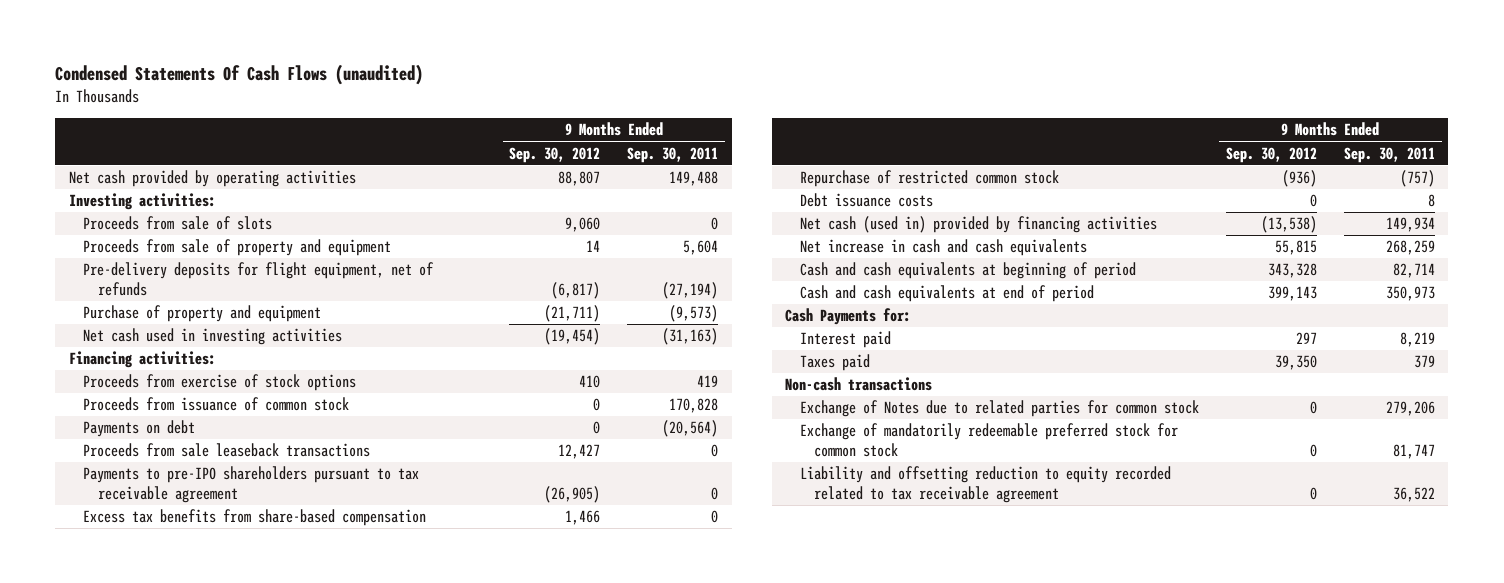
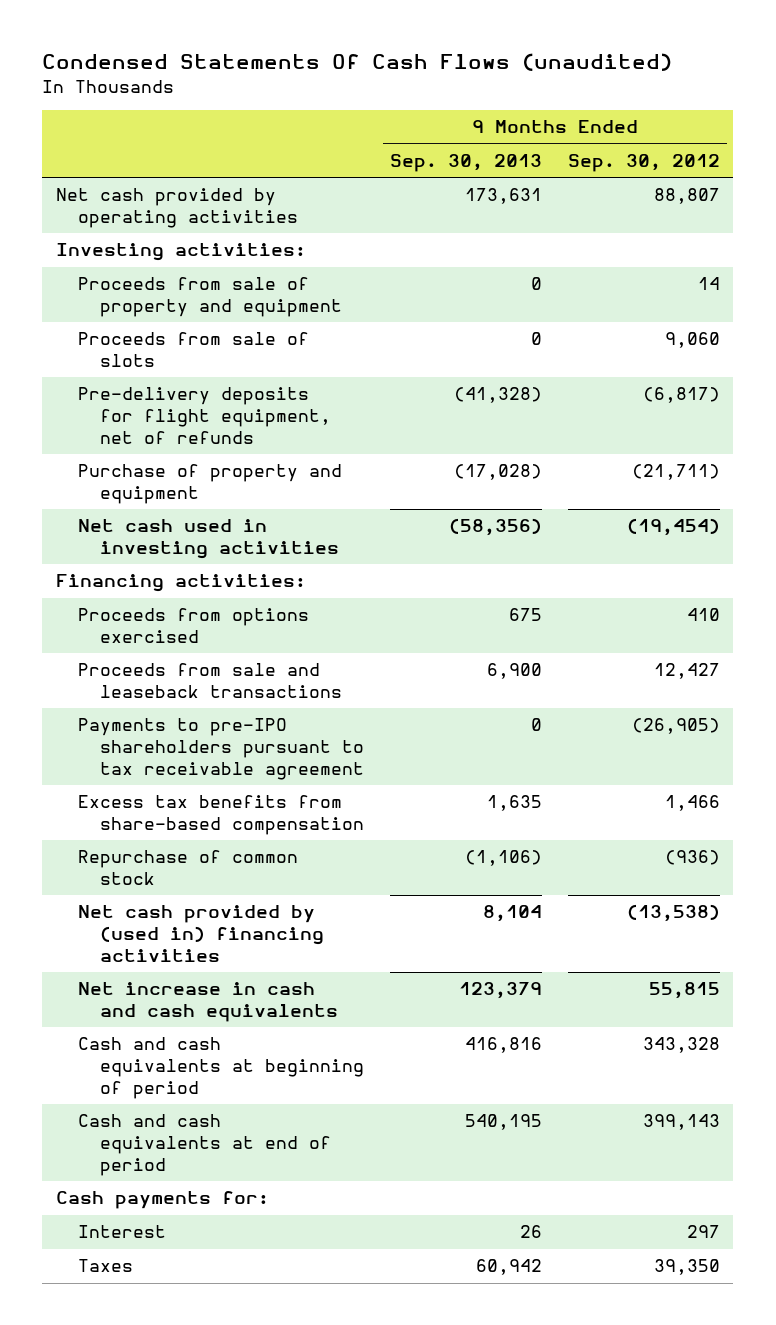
[627,146,719,163] Sep. 30, 2011 -> none
none -> [389,154,542,173] Sep. 30, 2013
[83,216,273,231] Proceeds from sale of slots -> [77,332,309,368] Proceeds from sale of slots
[83,397,350,412] Proceeds from issuance of common stock -> none
[83,420,196,438] Payments on debt -> none
[83,374,357,392] Proceeds from exercise of stock options -> [77,608,309,644] Proceeds from options exercised
[83,443,371,458] Proceeds from sale leaseback transactions -> [77,663,342,699] Proceeds from sale and leaseback transactions
[799,193,933,208] Debt issuance costs -> none
[799,170,1059,188] Repurchase of restricted common stock -> [77,850,298,886] Repurchase of common stock
[799,216,1157,234] Net cash (used in) provided by financing activities -> [77,905,324,962] Net cash provided by (used in) financing activities
[785,377,933,392] Non-cash transactions -> none
[799,400,1199,418] Exchange of Notes due to related parties for common stock -> none
[799,423,1178,457] Exchange of mandatorily redeemable preferred stock for common stock -> none
[799,466,1171,503] Liability and offsetting reduction to equity recorded related to tax receivable agreement -> none
[785,308,912,326] Cash Payments for: -> [55,1191,269,1210] Cash payments for:
[799,331,891,349] Interest paid -> [77,1225,166,1239] Interest
[799,354,870,372] Taxes paid -> [77,1259,133,1273] Taxes

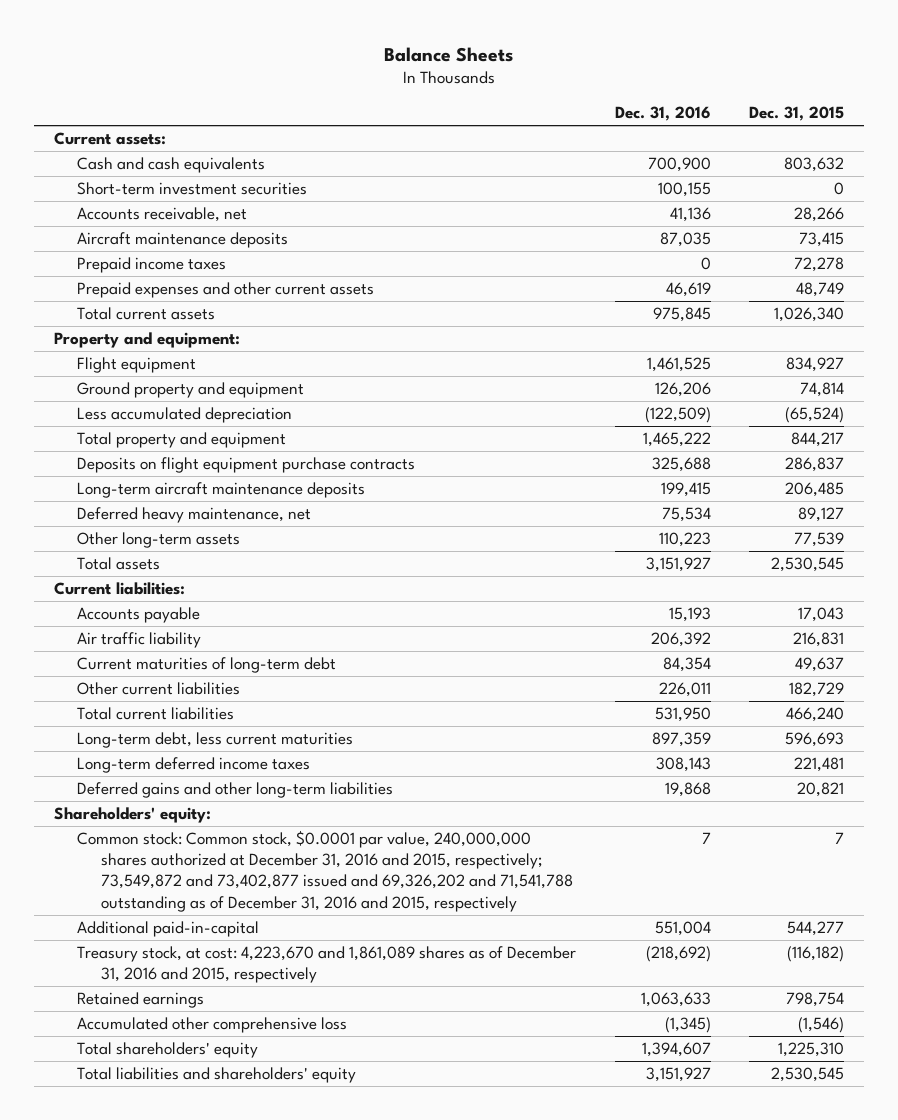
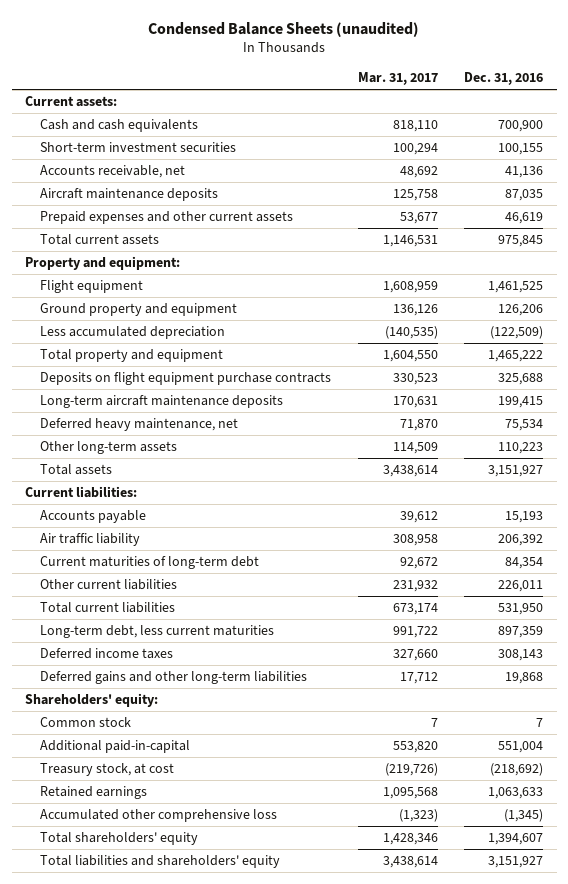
[384,46,514,62] Balance Sheets -> [148,21,420,37] Condensed Balance Sheets (unaudited)
[749,106,845,122] Dec. 31, 2015 -> none
none -> [357,72,438,86] Mar. 31, 2017
[77,257,227,274] Prepaid income taxes -> none
[77,757,311,774] Long-term deferred income taxes -> [40,647,174,659] Deferred income taxes
[77,830,574,912] Common stock: Common stock, $0.0001 par value, 240,000,000 shares authorized at December 31, 2016 and 2015, respectively; 73,549,872 and 73,402,877 issued and 69,326,202 and 71,541,788 outstanding as of December 31, 2016 and 2015, respectively -> [40,716,132,727] Common stock
[77,946,577,984] Treasury stock, at cost: 4,223,670 and 1,861,089 shares as of December 31, 2016 and 2015, respectively -> [40,762,175,776] Treasury stock, at cost

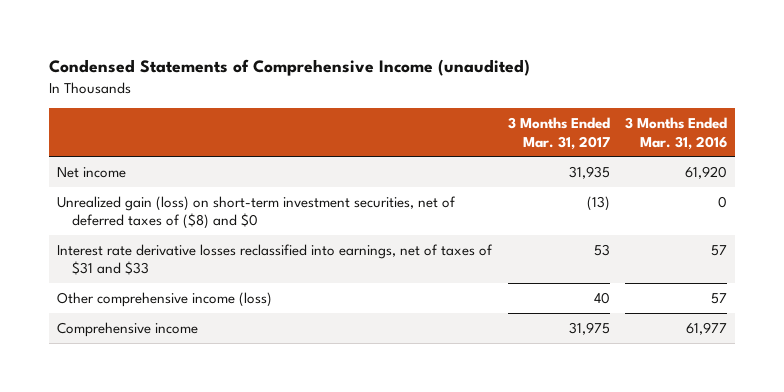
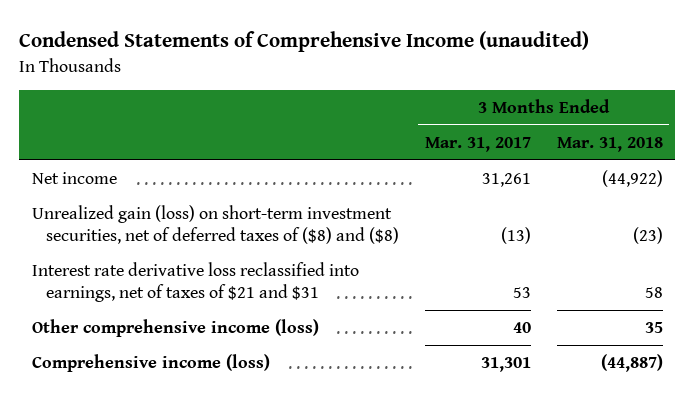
[625,117,728,150] 3 Months Ended Mar. 31, 2016 -> none
none -> [556,136,663,152] Mar. 31, 2018
[568,165,610,179] 31,935 -> [481,173,531,188] 31,261
[56,195,456,230] Unrealized gain (loss) on short-term investment securities, net of deferred taxes of ($8) and $0 -> [31,205,400,245] Unrealized gain (loss) on short-term investment securities, net of deferred taxes of ($8) and ($8)
[56,243,493,276] Interest rate derivative losses reclassified into earnings, net of taxes of $31 and $33 -> [31,262,359,303] Interest rate derivative loss reclassified into earnings, net of taxes of $21 and $31
[56,321,198,337] Comprehensive income -> [31,354,270,373] Comprehensive income (loss)
[568,321,610,335] 31,975 -> [480,357,531,373] 31,301

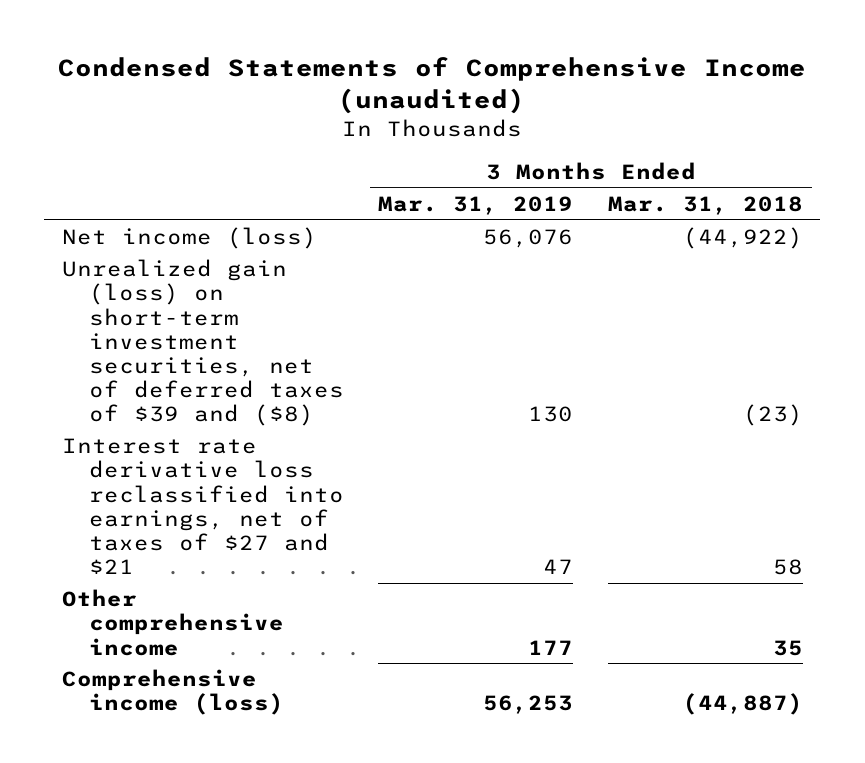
[424,136,531,152] Mar. 31, 2017 -> none
none -> [378,195,574,215] Mar. 31, 2019
[31,172,117,185] Net income -> [61,227,317,250] Net income (loss)
[31,205,400,245] Unrealized gain (loss) on short-term investment securities, net of deferred taxes of ($8) and ($8) -> [61,259,344,427] Unrealized gain (loss) on short-term investment securities, net of deferred taxes of $39 and ($8)
[31,262,359,303] Interest rate derivative loss reclassified into earnings, net of taxes of $21 and $31 -> [61,438,344,575] Interest rate derivative loss reclassified into earnings, net of taxes of $27 and $21
[31,319,319,338] Other comprehensive income (loss) -> [61,589,284,656] Other comprehensive income

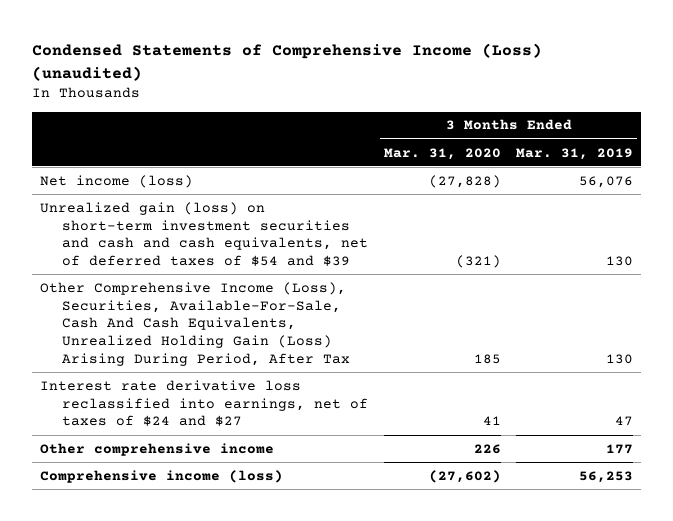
[58,57,807,114] Condensed Statements of Comprehensive Income (unaudited) -> [32,42,543,81] Condensed Statements of Comprehensive Income (Loss) (unaudited)
[608,195,804,215] Mar. 31, 2018 -> none
none -> [383,147,501,160] Mar. 31, 2020
[61,259,344,427] Unrealized gain (loss) on short-term investment securities, net of deferred taxes of $39 and ($8) -> [40,201,369,267] Unrealized gain (loss) on short-term investment securities and cash and cash equivalents, net of deferred taxes of $54 and $39
none -> [40,281,351,366] Other Comprehensive Income (Loss), Securities, Available-For-Sale, Cash And Cash Equivalents, Unrealized Holding Gain (Loss) Arising During Period, After Tax
[61,438,344,575] Interest rate derivative loss reclassified into earnings, net of taxes of $27 and $21 -> [40,379,369,427] Interest rate derivative loss reclassified into earnings, net of taxes of $24 and $27

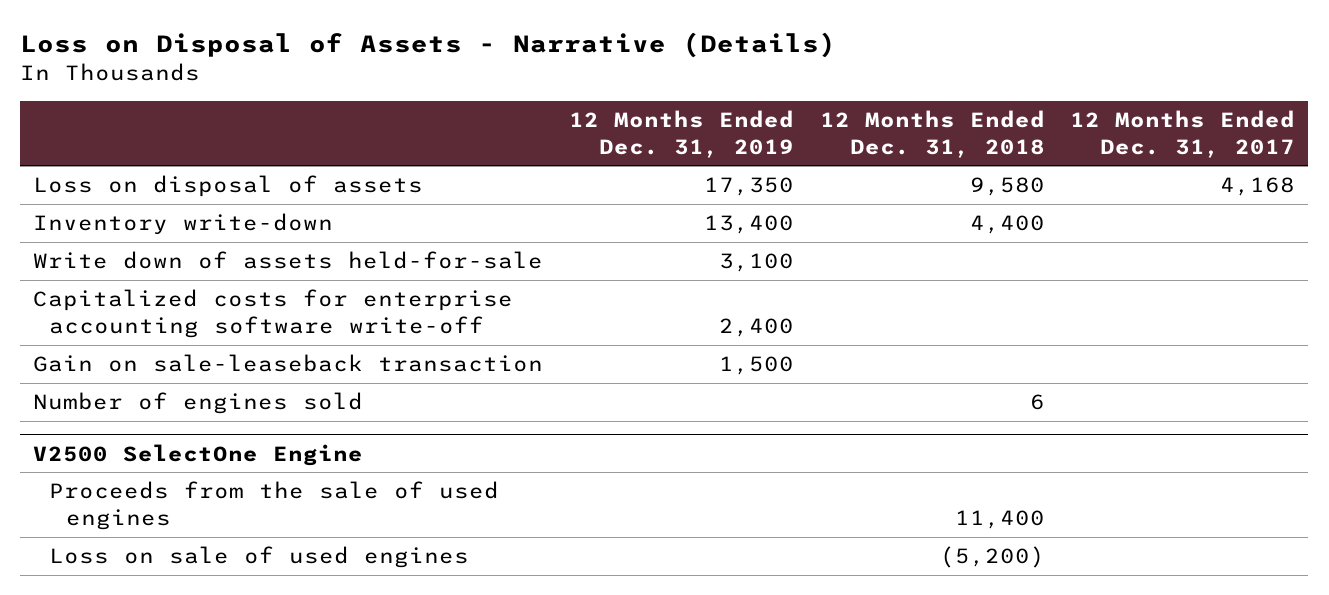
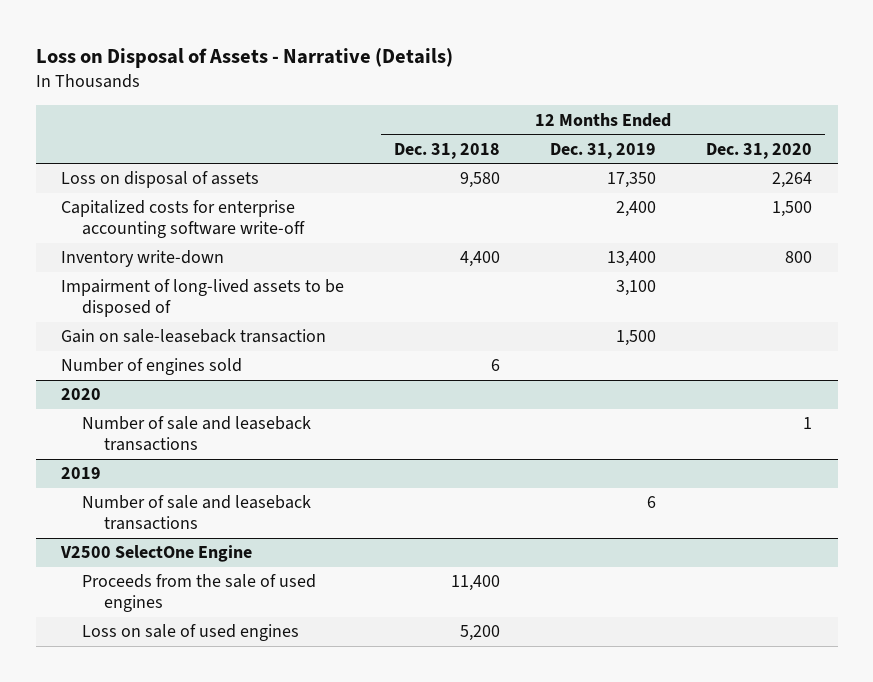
[1070,109,1296,158] 12 Months Ended Dec. 31, 2017 -> none
none -> [706,142,813,159] Dec. 31, 2020
[33,251,544,270] Write down of assets held-for-sale -> none
[33,213,334,236] Inventory write-down -> [60,250,224,268] Inventory write-down
none -> [60,279,344,318] Impairment of long-lived assets to be disposed of
none -> [60,388,101,401] 2020
none -> [82,416,312,452] Number of sale and leaseback transactions
none -> [60,467,101,480] 2019
none -> [82,495,312,531] Number of sale and leaseback transactions
[939,546,1045,569] (5,200) -> [459,625,500,642] 5,200

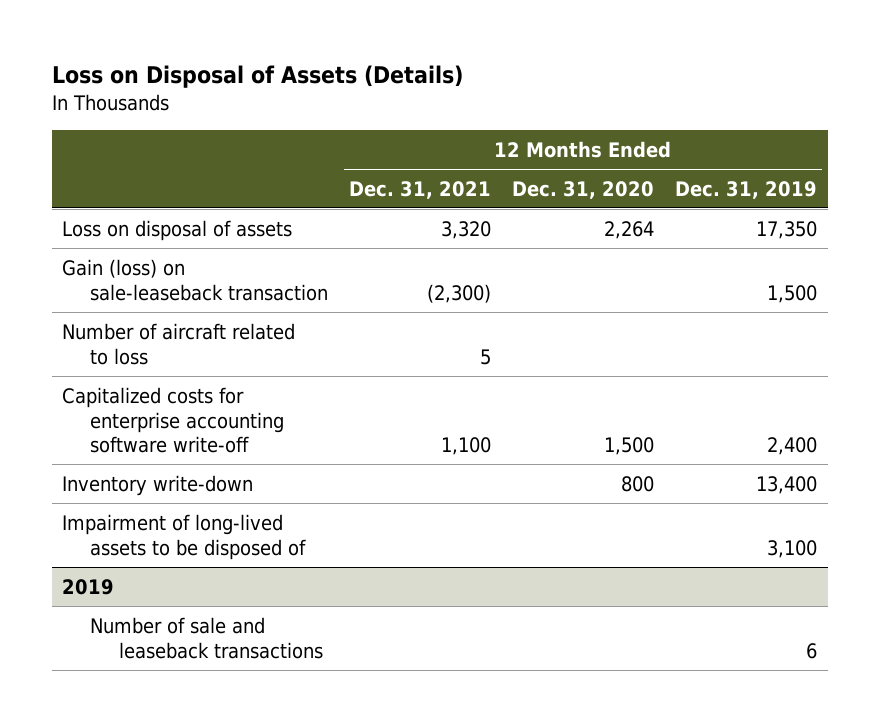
[35,48,453,69] Loss on Disposal of Assets - Narrative (Details) -> [51,64,463,88] Loss on Disposal of Assets (Details)
[393,142,500,159] Dec. 31, 2018 -> none
none -> [349,180,492,199] Dec. 31, 2021
none -> [62,258,329,301] Gain (loss) on sale-leaseback transaction
none -> [62,322,296,365] Number of aircraft related to loss
[60,329,326,344] Gain on sale-leaseback transaction -> none
[60,358,242,376] Number of engines sold -> none
[60,388,101,401] 2020 -> none
[82,416,312,452] Number of sale and leaseback transactions -> none
[59,545,252,563] V2500 SelectOne Engine -> none
[82,574,317,613] Proceeds from the sale of used engines -> none
[82,624,300,642] Loss on sale of used engines -> none

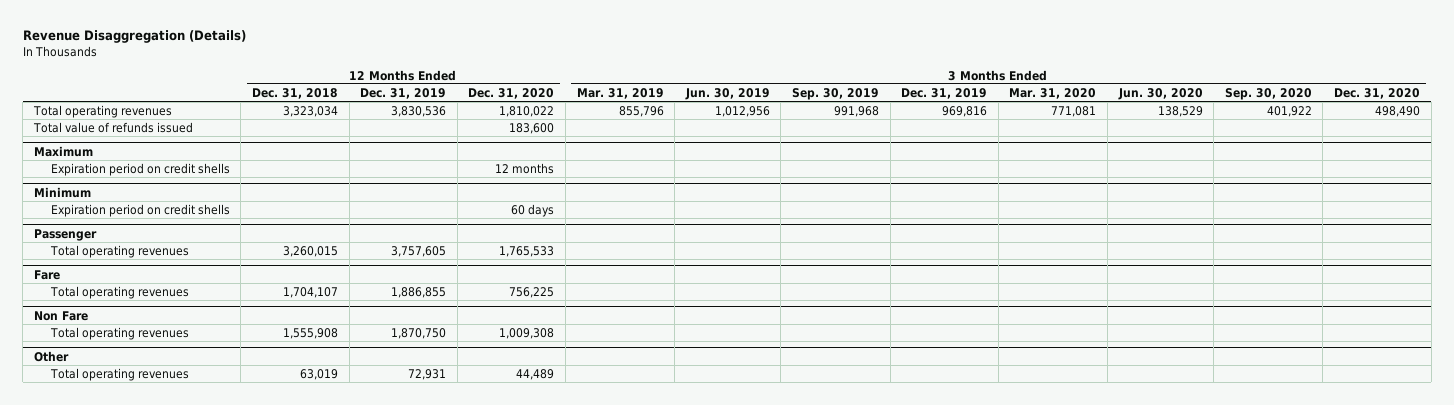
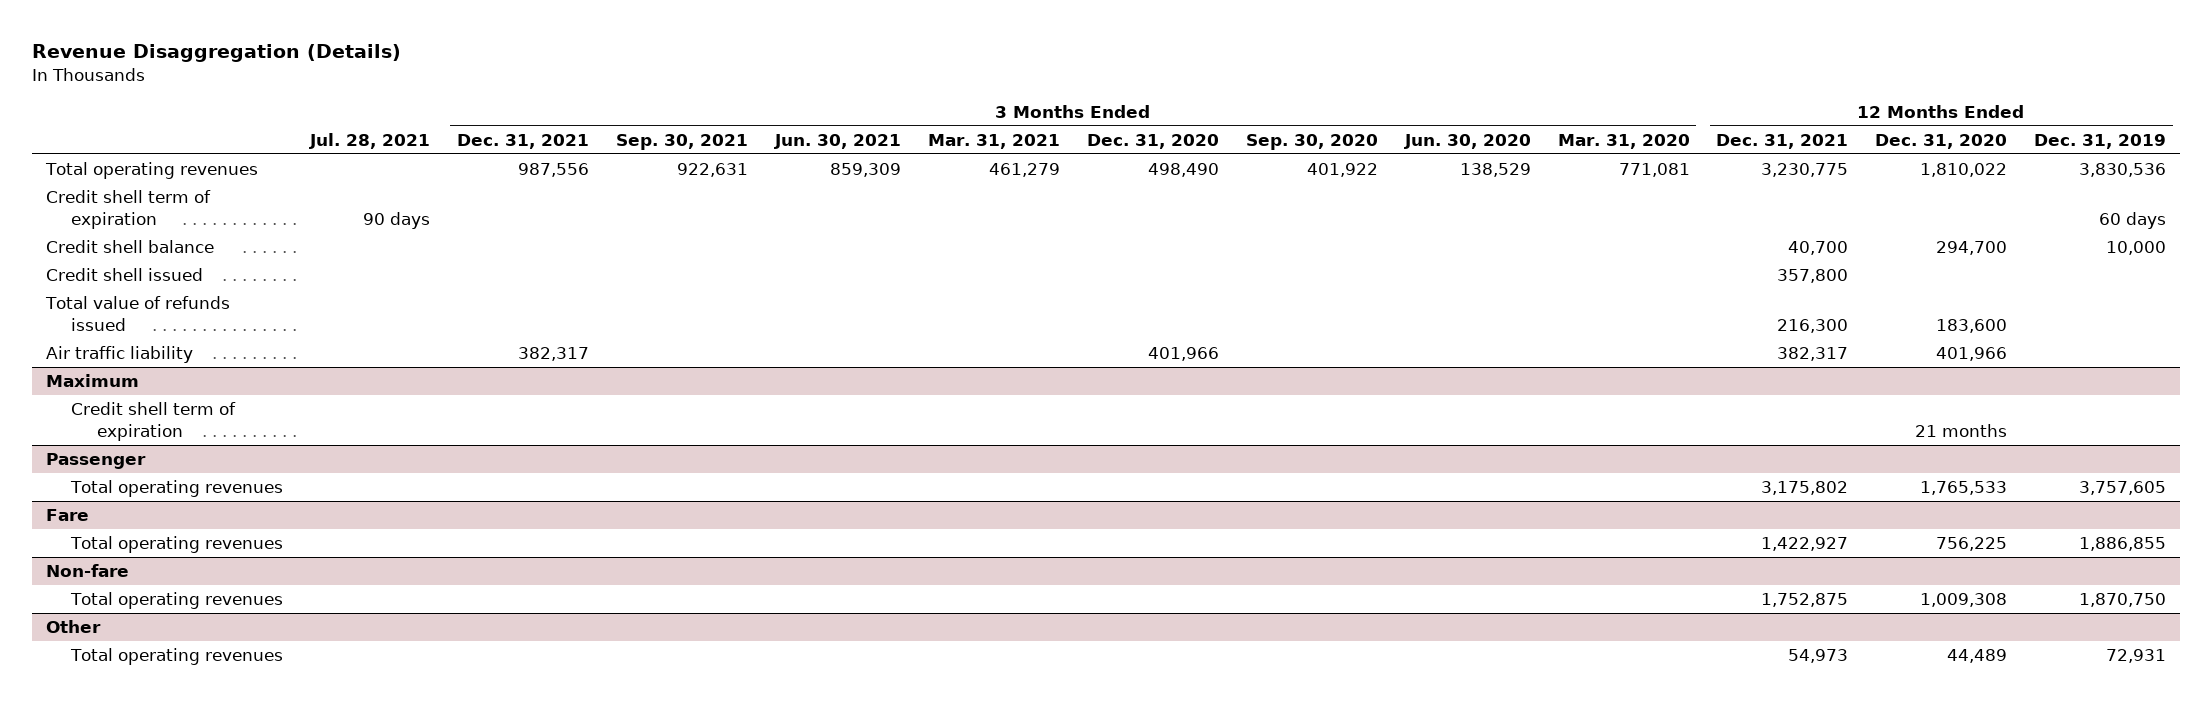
[252,87,339,99] Dec. 31, 2018 -> none
[576,87,664,99] Mar. 31, 2019 -> none
[684,87,770,100] Jun. 30, 2019 -> none
[792,87,880,100] Sep. 30, 2019 -> none
[901,87,988,99] Dec. 31, 2019 -> none
none -> [309,132,431,149] Jul. 28, 2021
none -> [457,133,590,149] Dec. 31, 2021
none -> [615,133,748,150] Sep. 30, 2021
none -> [773,133,901,149] Jun. 30, 2021
none -> [927,133,1060,149] Mar. 31, 2021
none -> [1716,133,1849,149] Dec. 31, 2021
none -> [45,190,211,229] Credit shell term of expiration
none -> [45,240,214,254] Credit shell balance
none -> [45,268,203,282] Credit shell issued
none -> [45,346,193,364] Air traffic liability
[50,162,230,176] Expiration period on credit shells -> none
[33,186,91,198] Minimum -> none
[50,203,230,217] Expiration period on credit shells -> none
none -> [71,402,237,441] Credit shell term of expiration
[33,310,88,321] Non Fare -> [45,564,129,578] Non-fare

